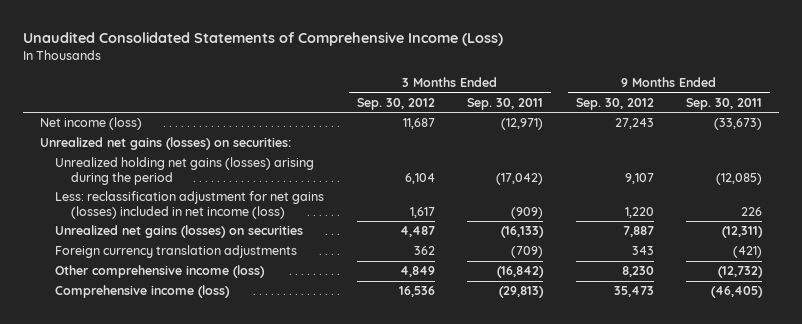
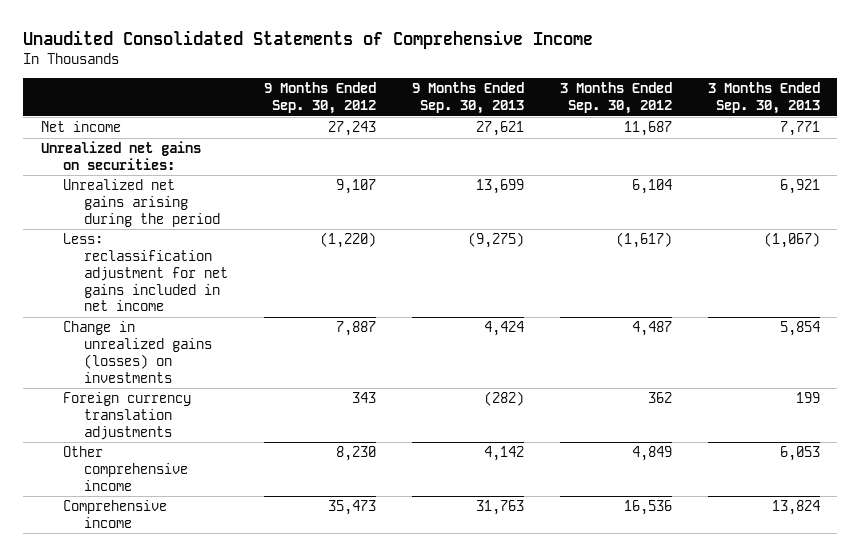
[23,31,504,46] Unaudited Consolidated Statements of Comprehensive Income (Loss) -> [22,29,593,49] Unaudited Consolidated Statements of Comprehensive Income
[467,97,544,110] Sep. 30, 2011 -> none
[686,97,763,110] Sep. 30, 2011 -> none
none -> [411,82,524,115] 9 Months Ended Sep. 30, 2013
none -> [707,82,820,115] 3 Months Ended Sep. 30, 2013
[39,117,142,131] Net income (loss) -> [40,121,121,133] Net income
[39,137,291,151] Unrealized net gains (losses) on securities: -> [40,141,201,171] Unrealized net gains on securities:
[55,157,315,185] Unrealized holding net gains (losses) arising during the period -> [62,179,221,227] Unrealized net gains arising during the period
[55,191,325,219] Less: reclassification adjustment for net gains (losses) included in net income (loss) -> [62,233,229,312] Less: reclassification adjustment for net gains included in net income
[409,206,435,218] 1,617 -> [615,232,672,249] (1,617)
[624,206,654,218] 1,220 -> [319,232,376,249] (1,220)
[55,225,304,239] Unrealized net gains (losses) on securities -> [62,321,213,383] Change in unrealized gains (losses) on investments
[55,265,266,279] Other comprehensive income (loss) -> [62,446,189,491] Other comprehensive income
[55,285,231,299] Comprehensive income (loss) -> [62,500,167,529] Comprehensive income

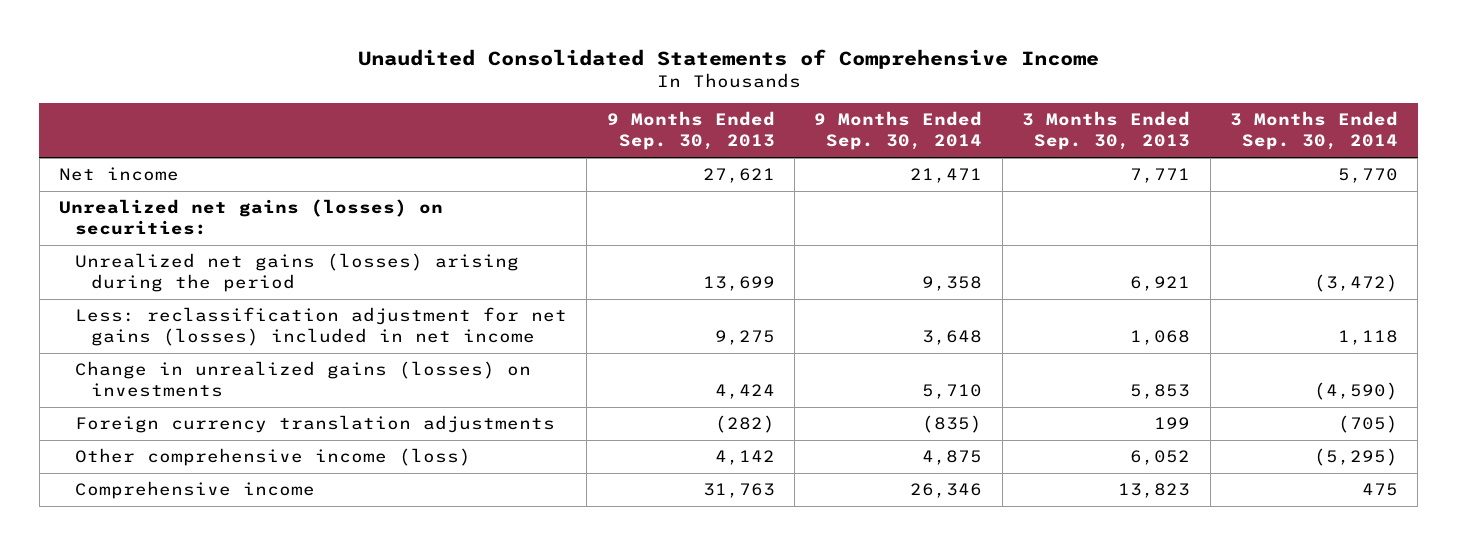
[263,82,376,115] 9 Months Ended Sep. 30, 2012 -> none
[559,82,672,115] 3 Months Ended Sep. 30, 2012 -> none
none -> [814,111,983,151] 9 Months Ended Sep. 30, 2014
none -> [1229,111,1398,151] 3 Months Ended Sep. 30, 2014
[40,141,201,171] Unrealized net gains on securities: -> [59,199,444,236] Unrealized net gains (losses) on securities:
[62,179,221,227] Unrealized net gains arising during the period -> [75,253,520,293] Unrealized net gains (losses) arising during the period
[62,233,229,312] Less: reclassification adjustment for net gains included in net income -> [75,307,568,347] Less: reclassification adjustment for net gains (losses) included in net income
[467,232,524,249] (9,275) -> [714,330,775,346] 9,275
[763,232,820,249] (1,067) -> [1130,330,1191,346] 1,068
[779,321,820,337] 5,854 -> [1130,384,1191,400] 5,853
[62,446,189,491] Other comprehensive income -> [75,448,472,467] Other comprehensive income (loss)
[779,446,820,462] 6,053 -> [1130,450,1191,466] 6,052
[771,500,820,516] 13,824 -> [1118,483,1191,499] 13,823

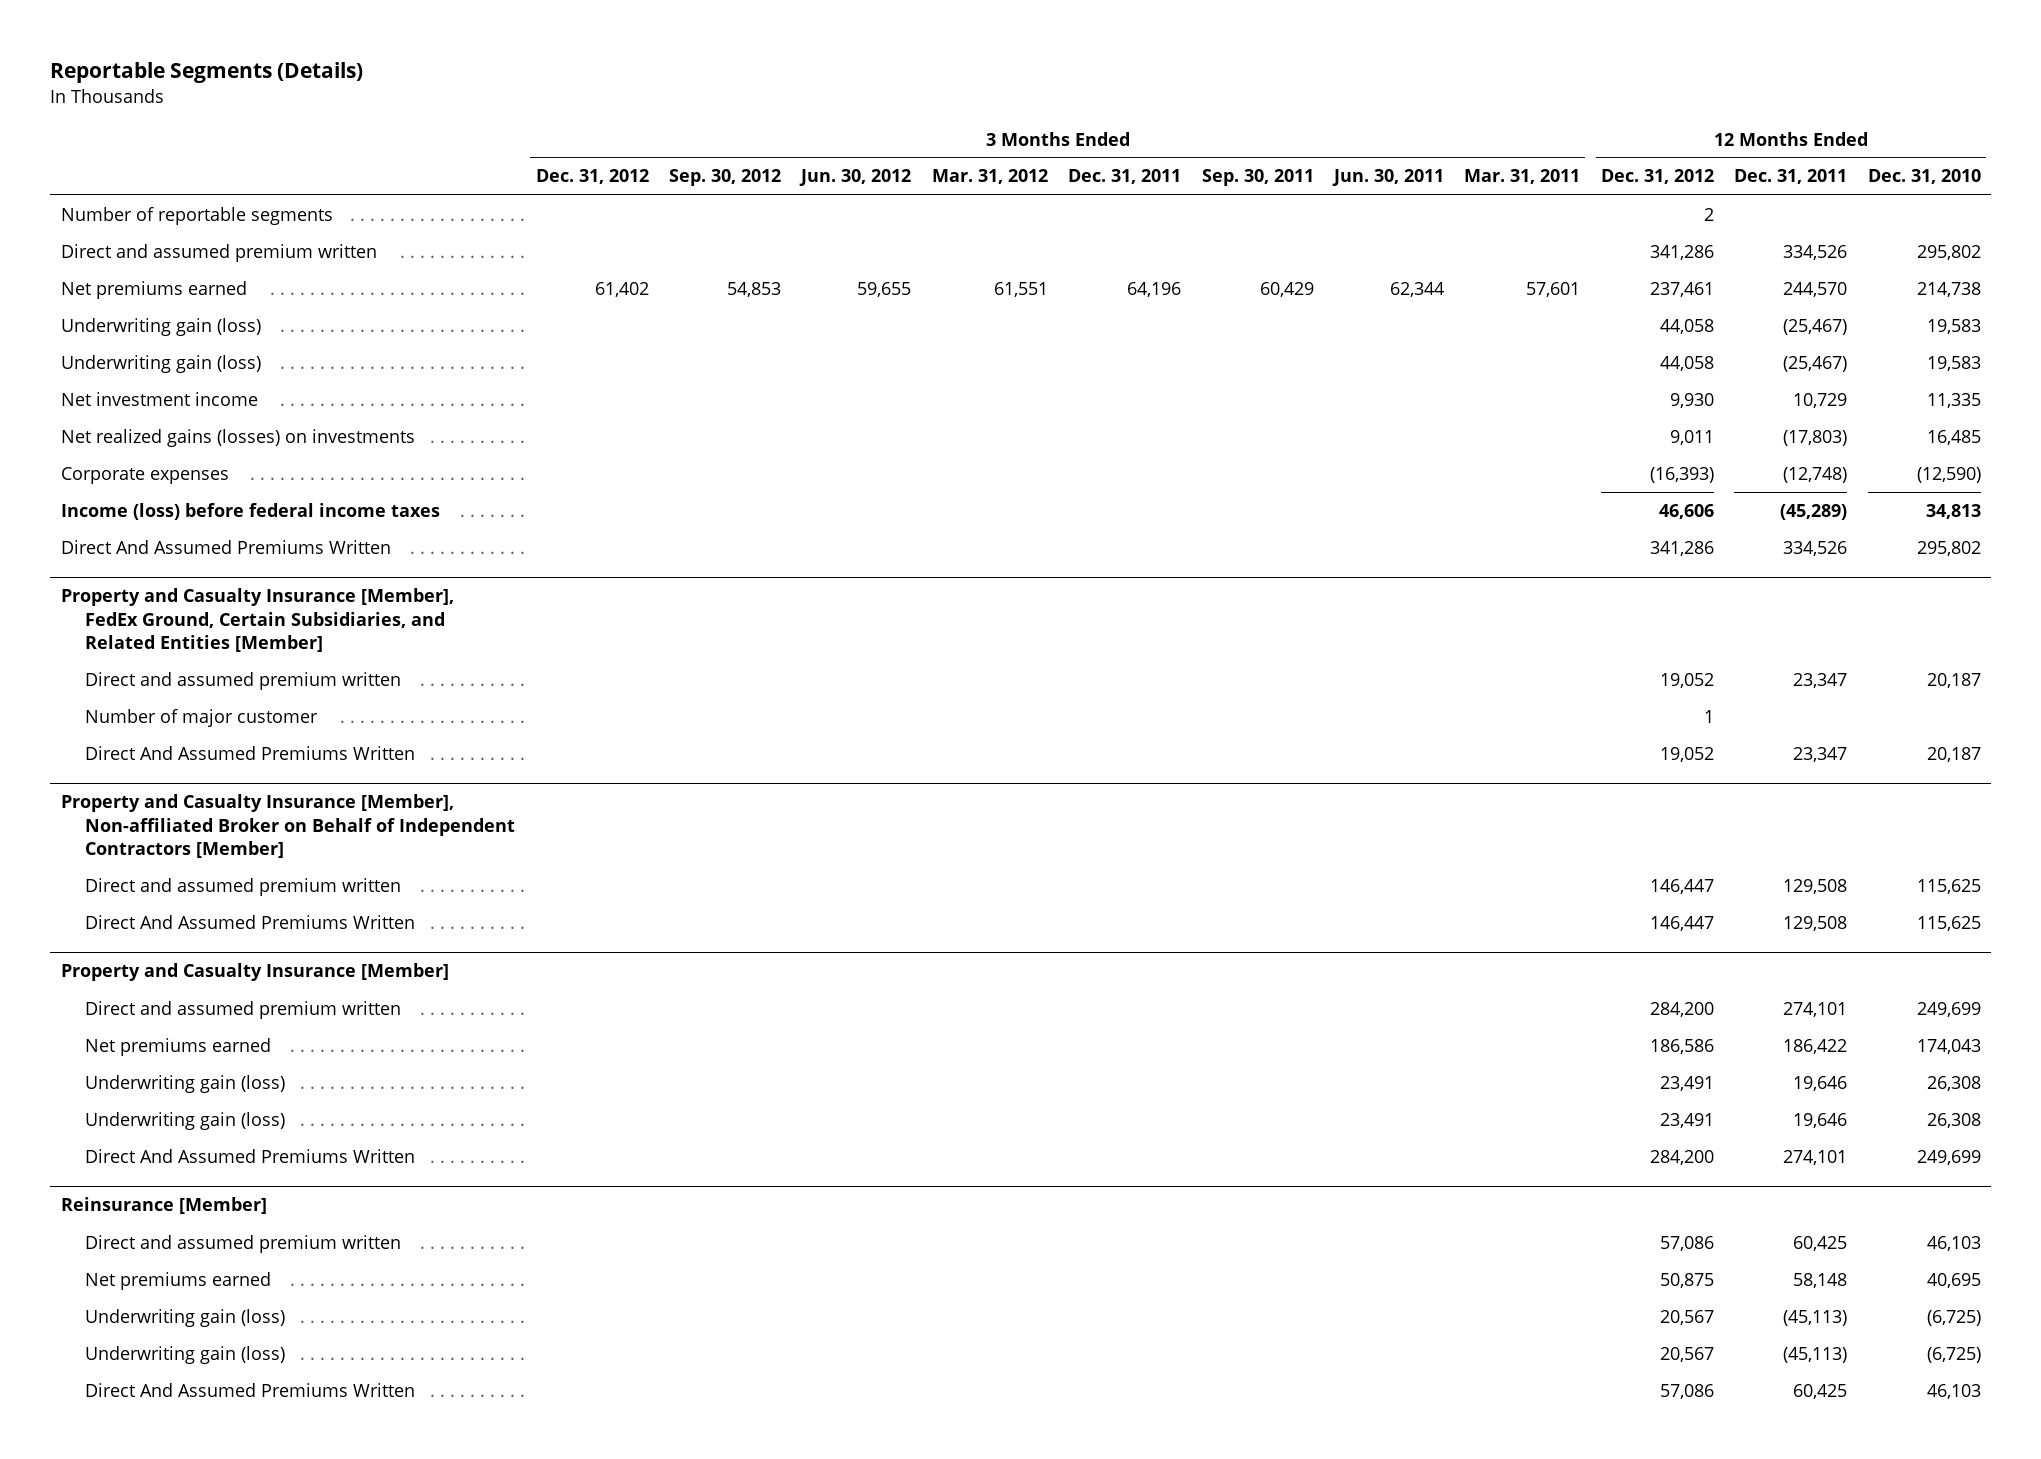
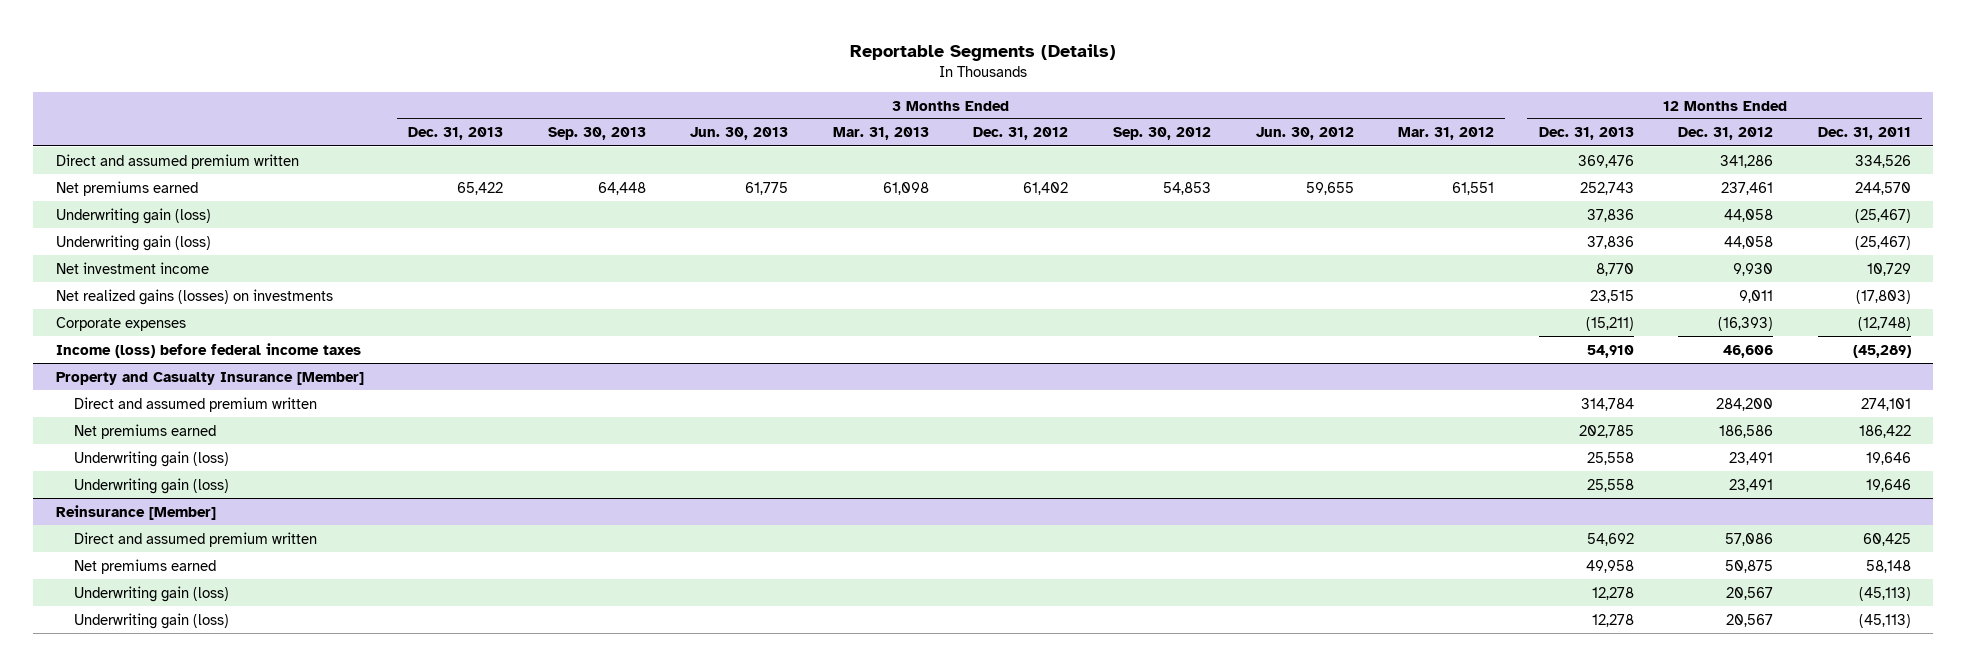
[1068,169,1182,185] Dec. 31, 2011 -> none
[1201,169,1314,187] Sep. 30, 2011 -> none
[1331,169,1444,187] Jun. 30, 2011 -> none
[1464,169,1581,185] Mar. 31, 2011 -> none
[1867,169,1981,185] Dec. 31, 2010 -> none
none -> [408,127,504,141] Dec. 31, 2013
none -> [547,127,646,141] Sep. 30, 2013
none -> [690,127,789,141] Jun. 30, 2013
none -> [832,127,929,141] Mar. 31, 2013
none -> [1538,127,1634,141] Dec. 31, 2013
[60,206,333,225] Number of reportable segments -> none
[60,539,391,554] Direct And Assumed Premiums Written -> none
[60,588,454,652] Property and Casualty Insurance [Member], FedEx Ground, Certain Subsidiaries, and Related Entities [Member] -> none
[85,671,402,690] Direct and assumed premium written -> none
[85,708,319,727] Number of major customer -> none
[85,745,416,760] Direct And Assumed Premiums Written -> none
[60,794,516,858] Property and Casualty Insurance [Member], Non-affiliated Broker on Behalf of Independent Contractors [Member] -> none
[85,877,402,896] Direct and assumed premium written -> none
[85,914,416,929] Direct And Assumed Premiums Written -> none
[85,1148,416,1163] Direct And Assumed Premiums Written -> none
[85,1382,416,1397] Direct And Assumed Premiums Written -> none

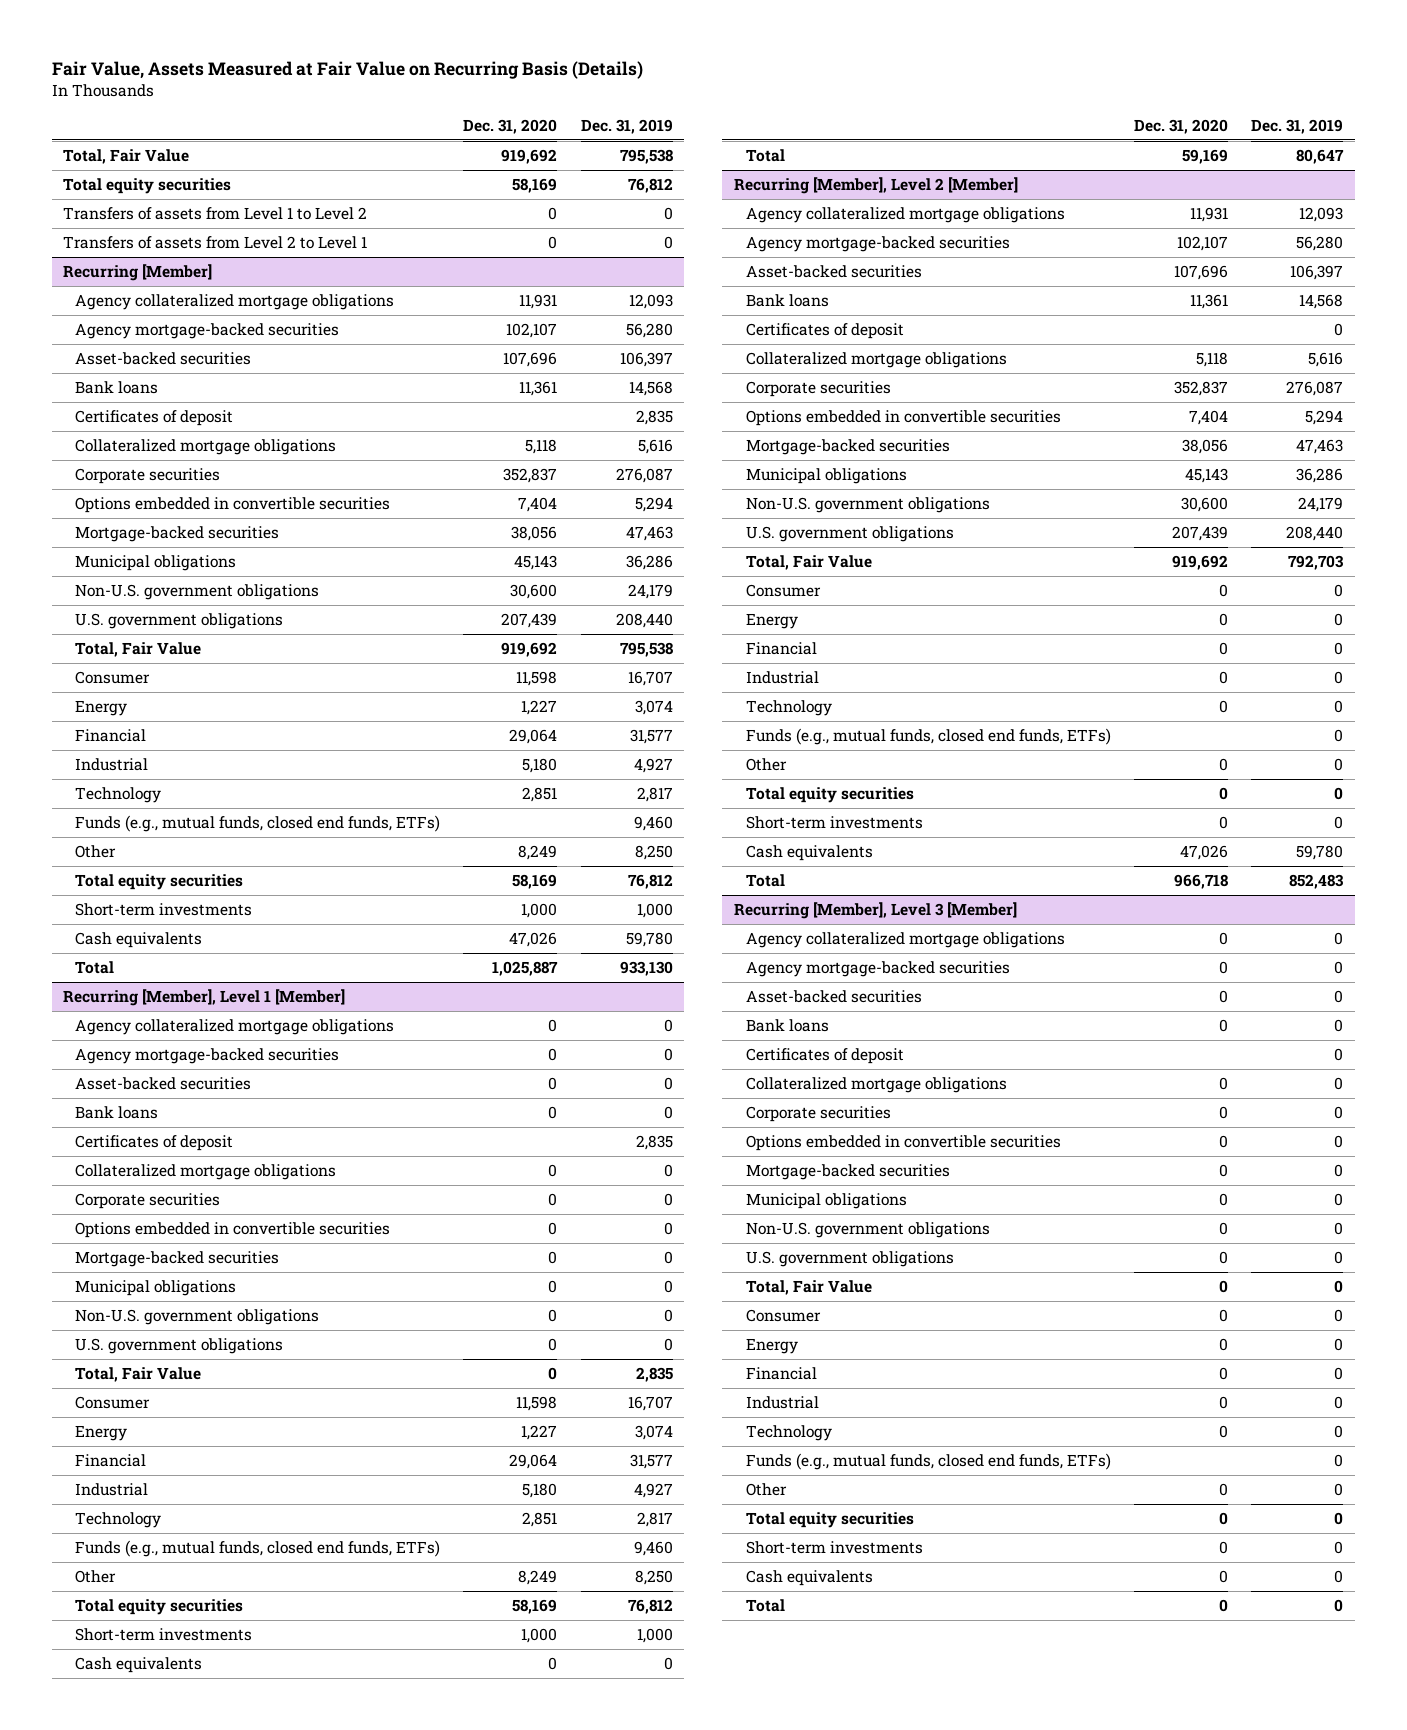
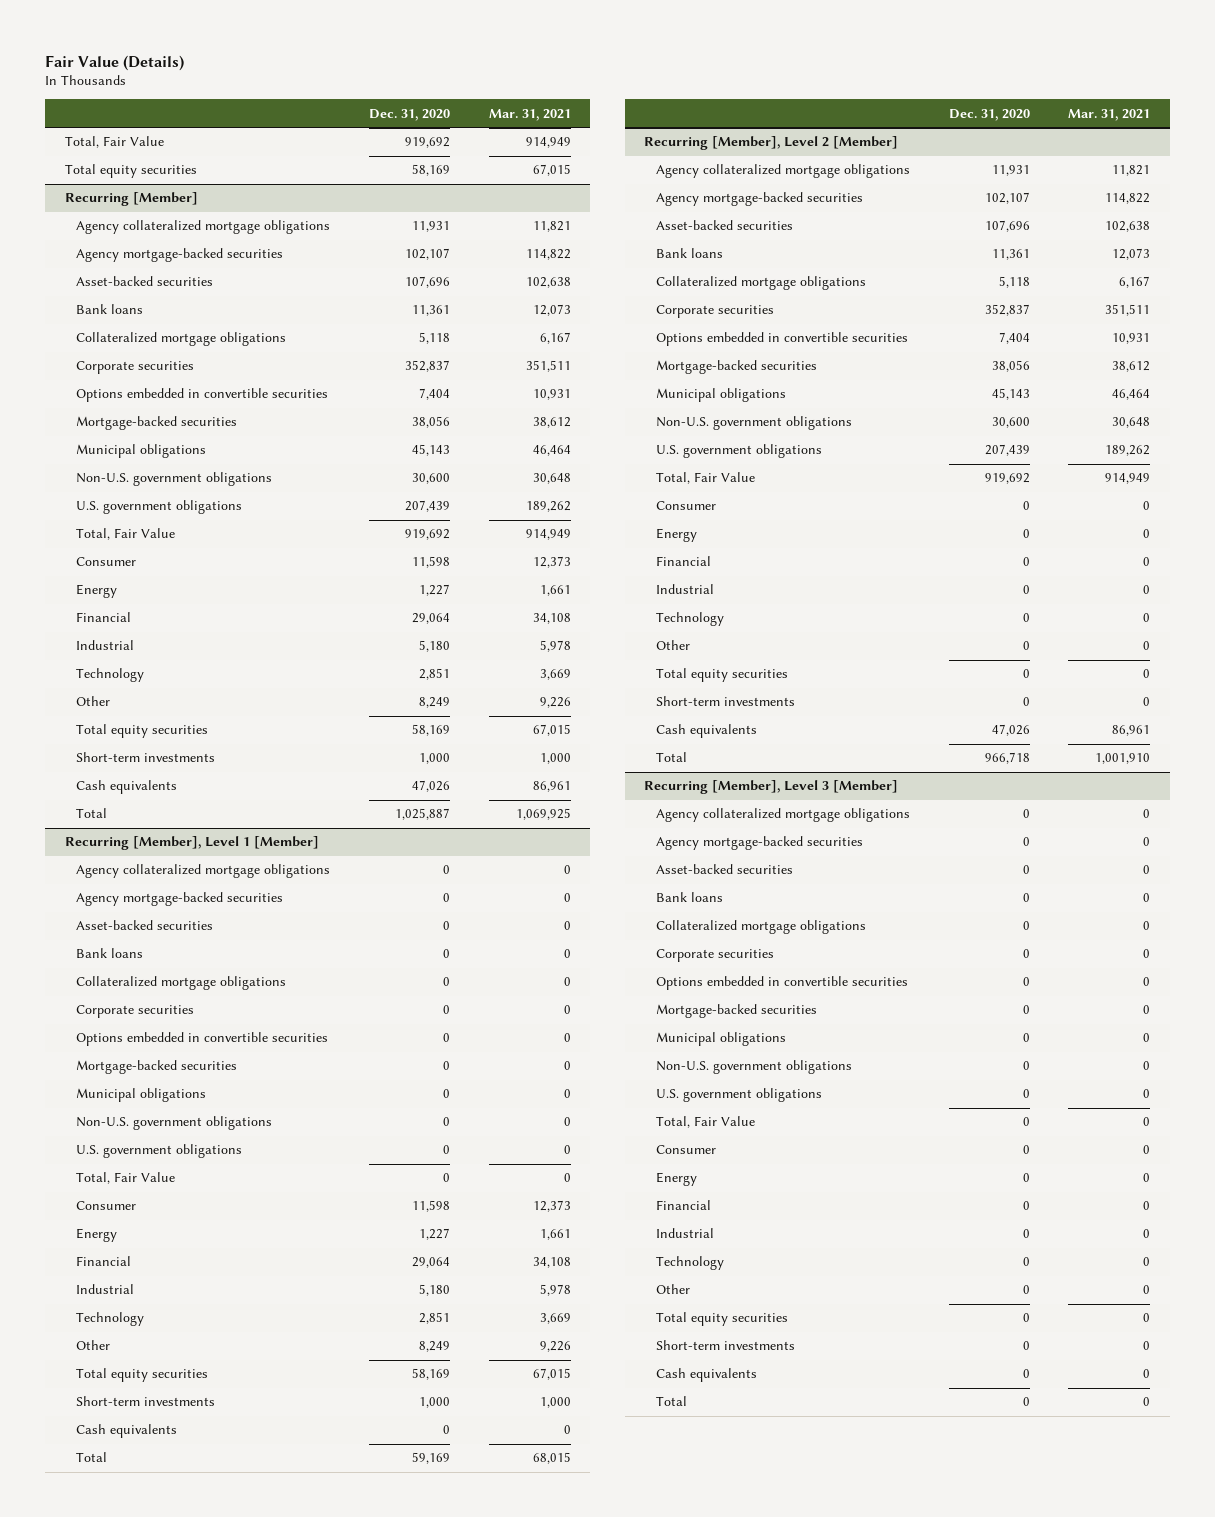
[51,61,643,80] Fair Value, Assets Measured at Fair Value on Recurring Basis (Details) -> [45,54,185,71] Fair Value (Details)
[580,118,673,134] Dec. 31, 2019 -> none
none -> [488,108,571,121] Mar. 31, 2021
[63,206,368,220] Transfers of assets from Level 1 to Level 2 -> none
[63,235,368,249] Transfers of assets from Level 2 to Level 1 -> none
[74,409,233,426] Certificates of deposit -> none
[74,814,440,832] Funds (e.g., mutual funds, closed end funds, ETFs) -> none
[74,1134,233,1151] Certificates of deposit -> none
[74,1539,440,1557] Funds (e.g., mutual funds, closed end funds, ETFs) -> none
[745,322,904,339] Certificates of deposit -> none
[745,727,1111,745] Funds (e.g., mutual funds, closed end funds, ETFs) -> none
[745,1047,904,1064] Certificates of deposit -> none
[745,1452,1111,1470] Funds (e.g., mutual funds, closed end funds, ETFs) -> none

